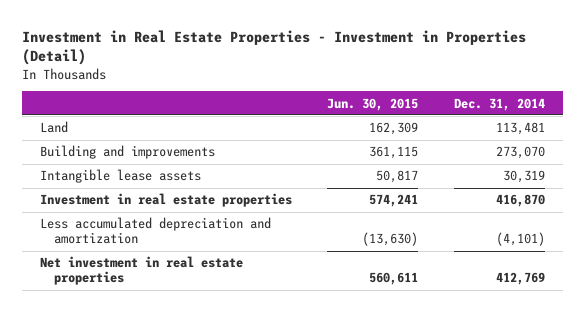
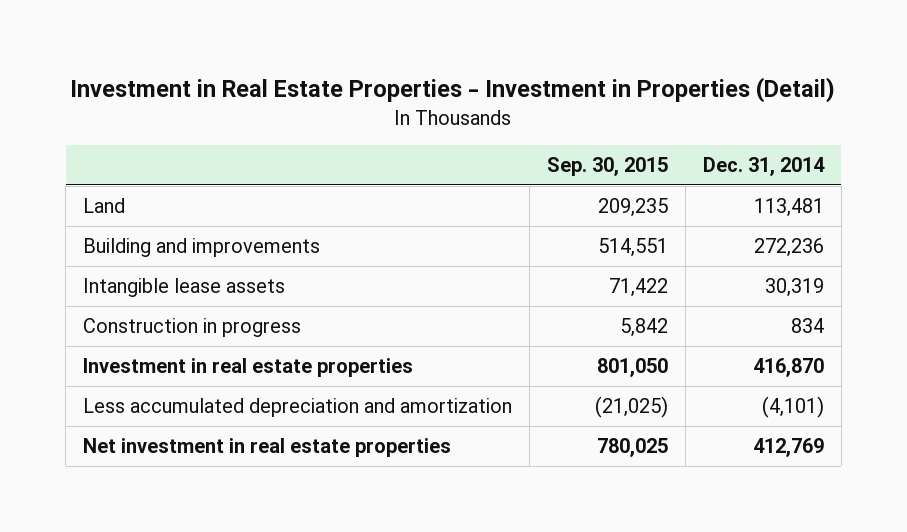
[327,97,419,111] Jun. 30, 2015 -> none
none -> [546,156,668,176] Sep. 30, 2015
[496,146,546,160] 273,070 -> [753,237,824,257] 272,236
none -> [83,317,302,337] Construction in progress

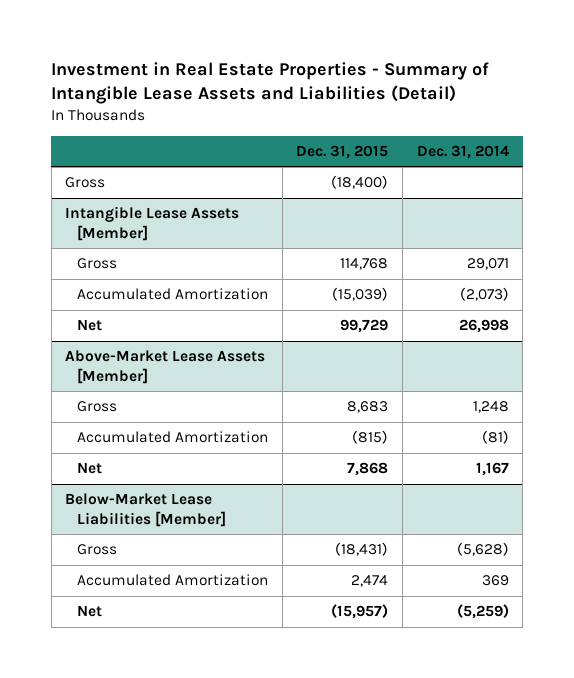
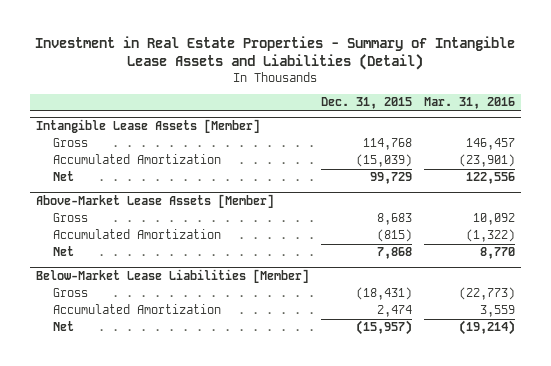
[416,144,509,159] Dec. 31, 2014 -> none
none -> [423,97,515,110] Mar. 31, 2016
[65,177,106,189] Gross -> none

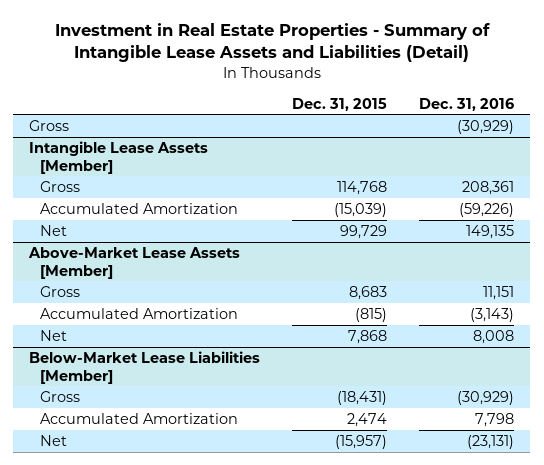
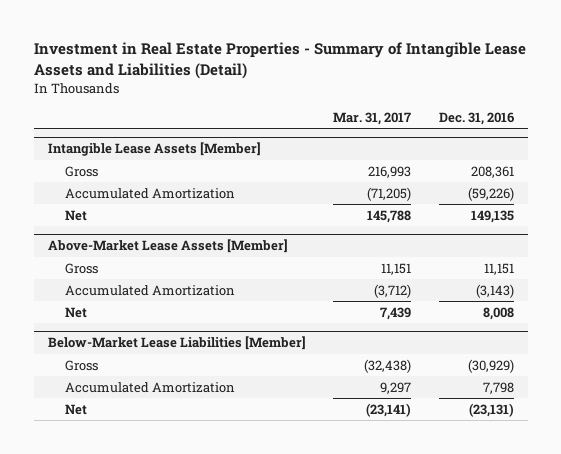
[292,97,388,111] Dec. 31, 2015 -> none
none -> [333,111,412,125] Mar. 31, 2017
[29,120,70,132] Gross -> none

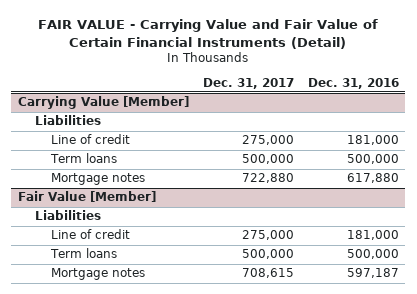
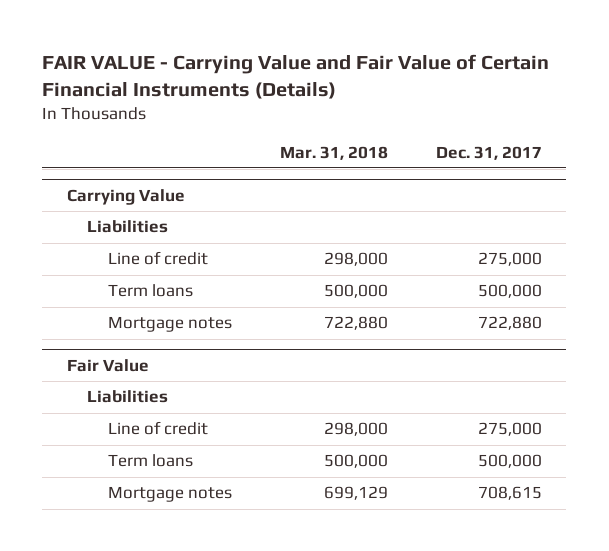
[38,18,379,49] FAIR VALUE - Carrying Value and Fair Value of Certain Financial Instruments (Detail) -> [42,54,550,99] FAIR VALUE - Carrying Value and Fair Value of Certain Financial Instruments (Details)
[307,77,399,89] Dec. 31, 2016 -> none
none -> [279,145,388,160] Mar. 31, 2018
[18,96,190,110] Carrying Value [Member] -> [66,189,185,206] Carrying Value
[18,191,157,203] Fair Value [Member] -> [66,359,149,373] Fair Value

